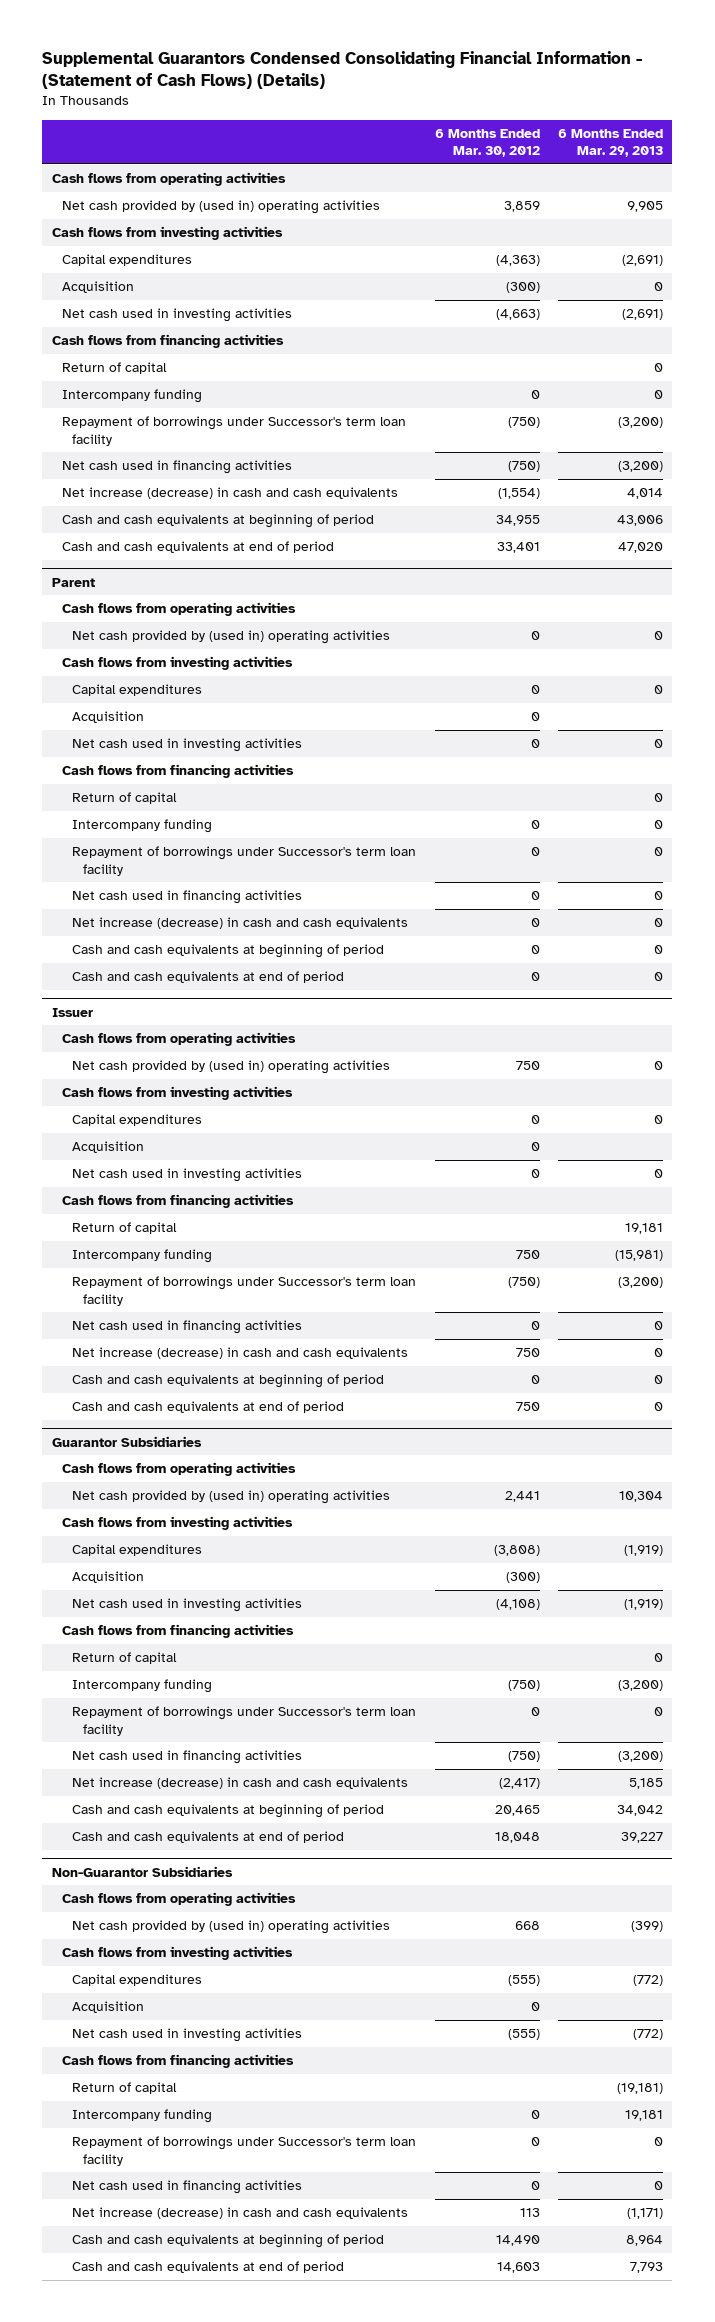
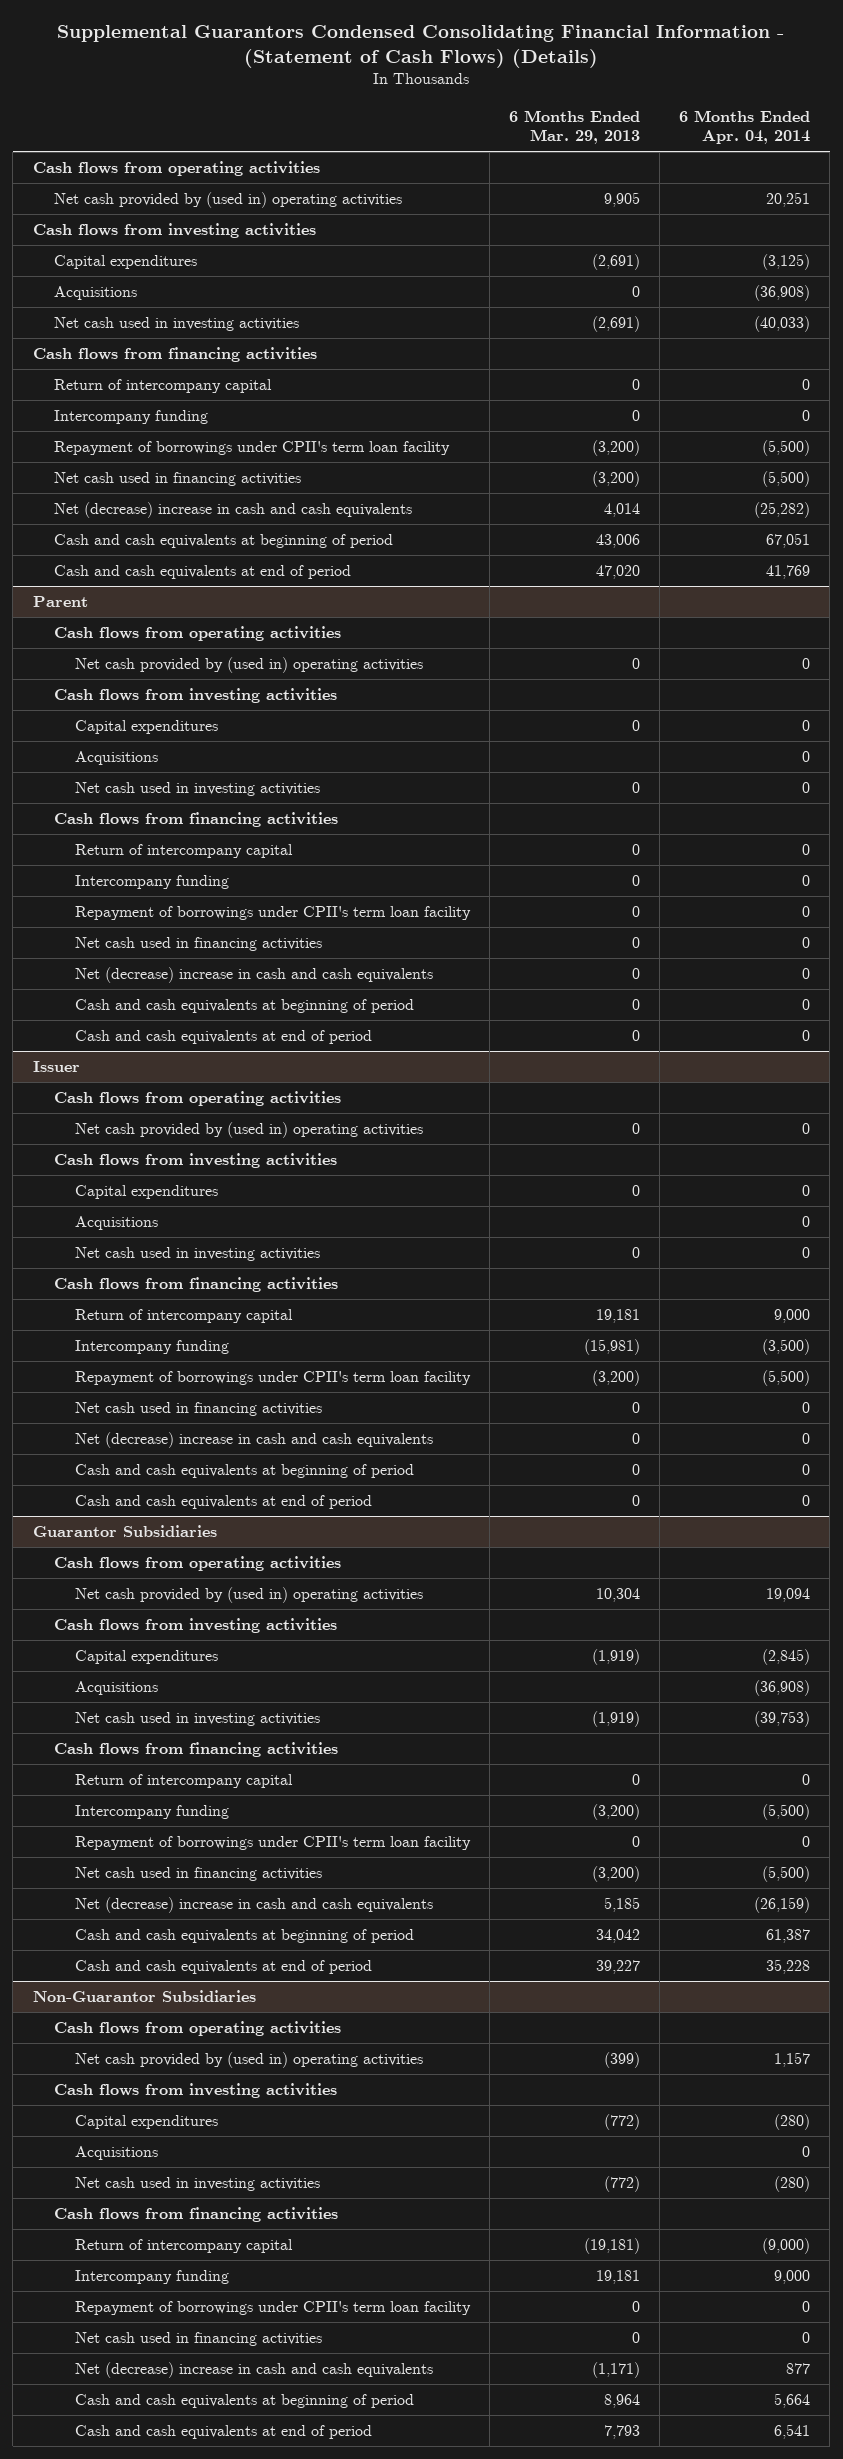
[434,128,540,158] 6 Months Ended Mar. 30, 2012 -> none
none -> [679,109,811,144] 6 Months Ended Apr. 04, 2014
[61,281,134,294] Acquisition -> [53,286,137,301] Acquisitions
[61,362,167,375] Return of capital -> [53,379,272,394] Return of intercompany capital
[61,416,406,446] Repayment of borrowings under Successor's term loan facility -> [53,441,450,456] Repayment of borrowings under CPII's term loan facility
[61,487,398,500] Net increase (decrease) in cash and cash equivalents -> [53,502,412,519] Net (decrease) increase in cash and cash equivalents
[72,711,145,724] Acquisition -> [74,751,158,766] Acquisitions
[72,792,178,805] Return of capital -> [74,844,293,859] Return of intercompany capital
[72,846,417,876] Repayment of borrowings under Successor's term loan facility -> [74,906,471,921] Repayment of borrowings under CPII's term loan facility
[72,917,409,930] Net increase (decrease) in cash and cash equivalents -> [74,967,433,984] Net (decrease) increase in cash and cash equivalents
[72,1141,145,1154] Acquisition -> [74,1216,158,1231] Acquisitions
[72,1222,178,1235] Return of capital -> [74,1309,293,1324] Return of intercompany capital
[72,1276,417,1306] Repayment of borrowings under Successor's term loan facility -> [74,1371,471,1386] Repayment of borrowings under CPII's term loan facility
[72,1347,409,1360] Net increase (decrease) in cash and cash equivalents -> [74,1432,433,1449] Net (decrease) increase in cash and cash equivalents
[72,1571,145,1584] Acquisition -> [74,1681,158,1696] Acquisitions
[72,1652,178,1665] Return of capital -> [74,1774,293,1789] Return of intercompany capital
[72,1706,417,1736] Repayment of borrowings under Successor's term loan facility -> [74,1836,471,1851] Repayment of borrowings under CPII's term loan facility
[72,1777,409,1790] Net increase (decrease) in cash and cash equivalents -> [74,1897,433,1914] Net (decrease) increase in cash and cash equivalents
[72,2001,145,2014] Acquisition -> [74,2146,158,2161] Acquisitions
[72,2082,178,2095] Return of capital -> [74,2239,293,2254] Return of intercompany capital
[72,2136,417,2166] Repayment of borrowings under Successor's term loan facility -> [74,2301,471,2316] Repayment of borrowings under CPII's term loan facility
[72,2207,409,2220] Net increase (decrease) in cash and cash equivalents -> [74,2362,433,2379] Net (decrease) increase in cash and cash equivalents

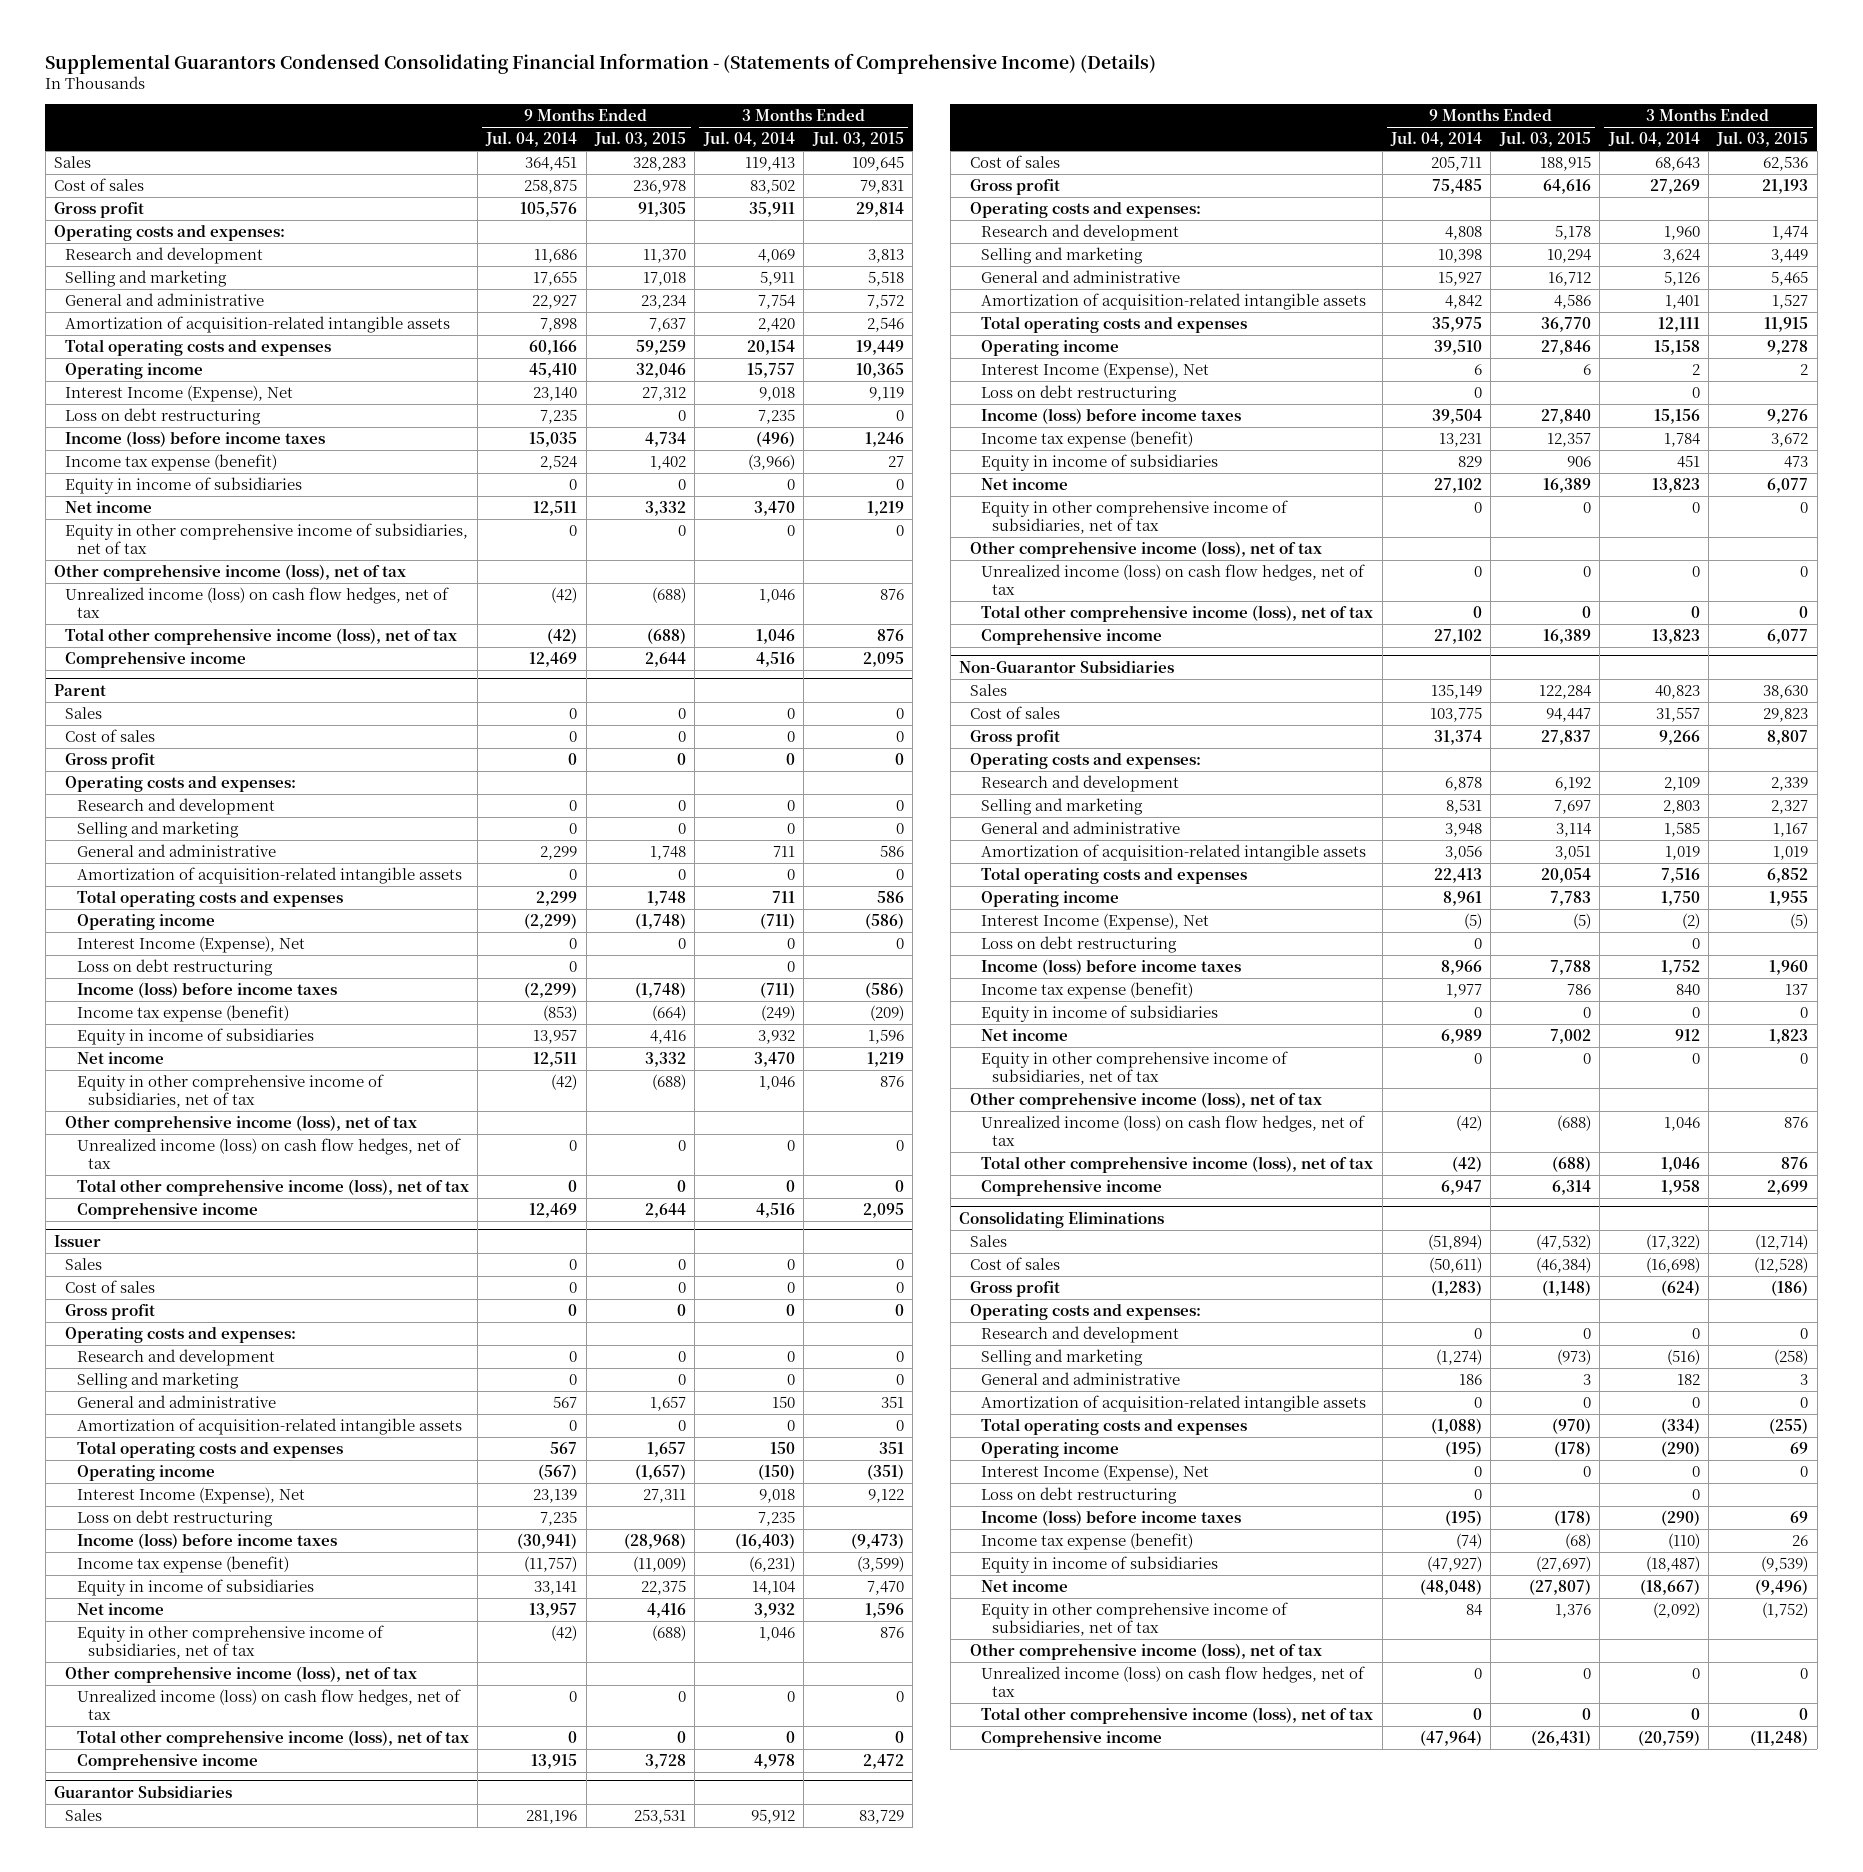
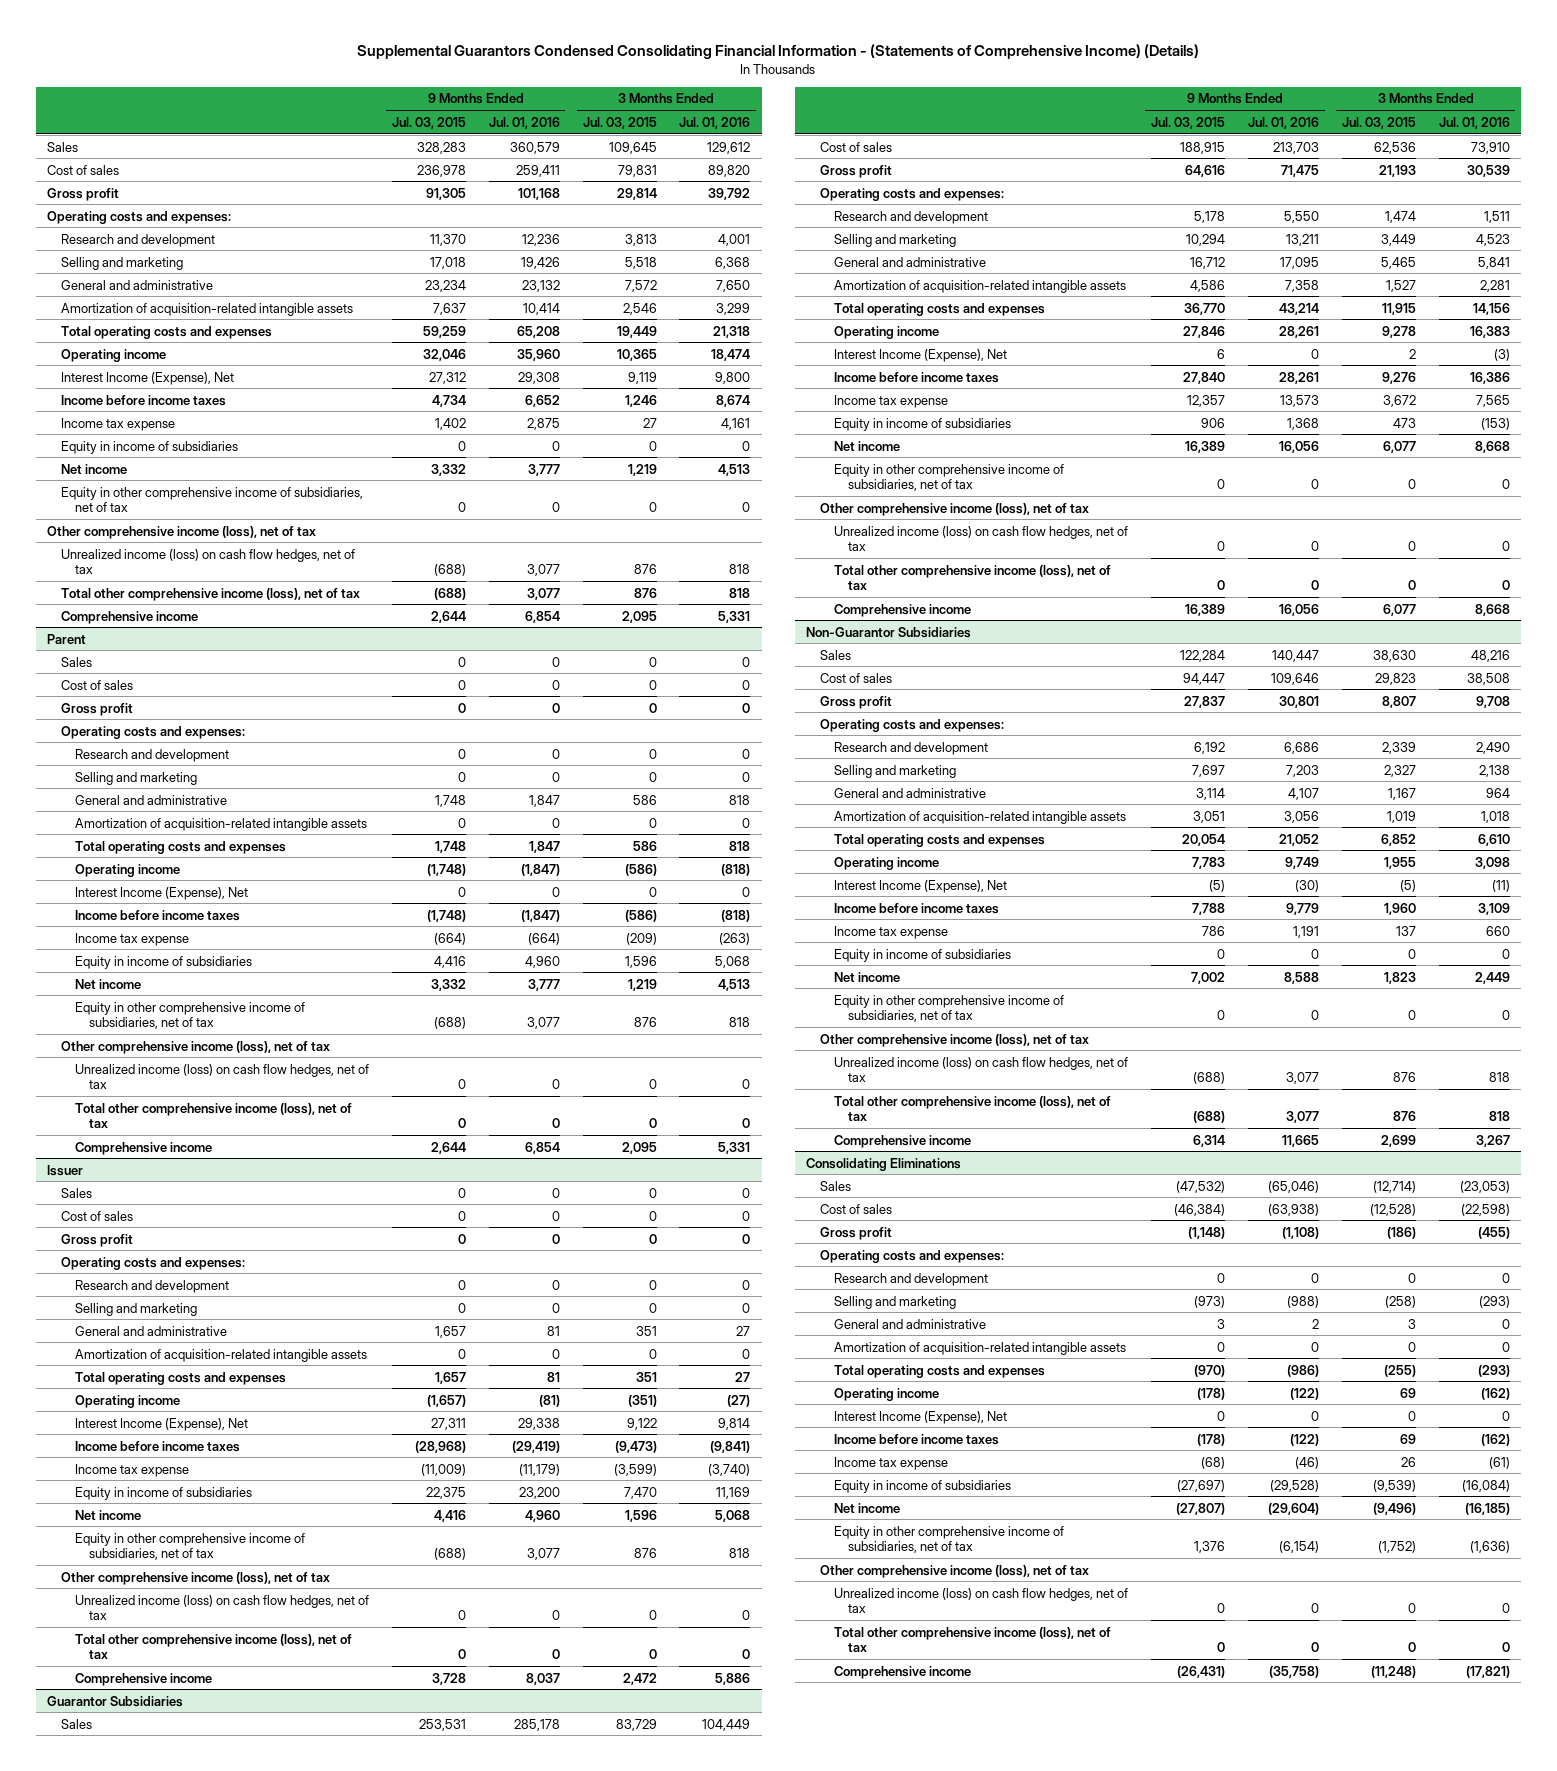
[485,131,578,148] Jul. 04, 2014 -> none
[702,131,795,148] Jul. 04, 2014 -> none
none -> [488,116,560,129] Jul. 01, 2016
none -> [679,116,751,129] Jul. 01, 2016
[65,407,262,425] Loss on debt restructuring -> none
[65,430,326,447] Income (loss) before income taxes -> [60,394,226,406] Income before income taxes
[65,453,278,471] Income tax expense (benefit) -> [60,417,175,431] Income tax expense
[76,958,273,976] Loss on debt restructuring -> none
[76,981,337,998] Income (loss) before income taxes -> [74,909,240,921] Income before income taxes
[76,1004,289,1022] Income tax expense (benefit) -> [74,932,189,946] Income tax expense
[76,1509,273,1527] Loss on debt restructuring -> none
[76,1532,337,1549] Income (loss) before income taxes -> [74,1440,240,1452] Income before income taxes
[76,1555,289,1573] Income tax expense (benefit) -> [74,1463,189,1477] Income tax expense
[981,384,1178,402] Loss on debt restructuring -> none
[981,407,1242,424] Income (loss) before income taxes -> [834,371,1000,383] Income before income taxes
[981,430,1194,448] Income tax expense (benefit) -> [834,394,949,408] Income tax expense
[981,935,1178,953] Loss on debt restructuring -> none
[981,958,1242,975] Income (loss) before income taxes -> [834,902,1000,914] Income before income taxes
[981,981,1194,999] Income tax expense (benefit) -> [834,925,949,939] Income tax expense
[981,1486,1178,1504] Loss on debt restructuring -> none
[981,1509,1242,1526] Income (loss) before income taxes -> [834,1433,1000,1445] Income before income taxes
[981,1532,1194,1550] Income tax expense (benefit) -> [834,1456,949,1470] Income tax expense

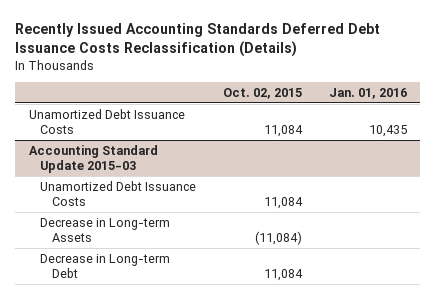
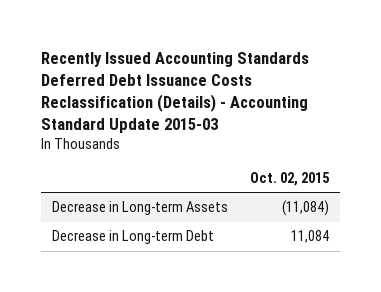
[15,23,381,58] Recently Issued Accounting Standards Deferred Debt Issuance Costs Reclassification (Details) -> [41,51,310,134] Recently Issued Accounting Standards Deferred Debt Issuance Costs Reclassification (Details) - Accounting Standard Update 2015-03
[328,87,407,99] Jan. 01, 2016 -> none
[28,108,185,134] Unamortized Debt Issuance Costs -> none
[28,144,158,173] Accounting Standard Update 2015-03 -> none
[40,180,197,206] Unamortized Debt Issuance Costs -> none

